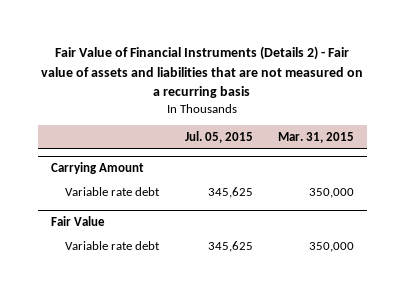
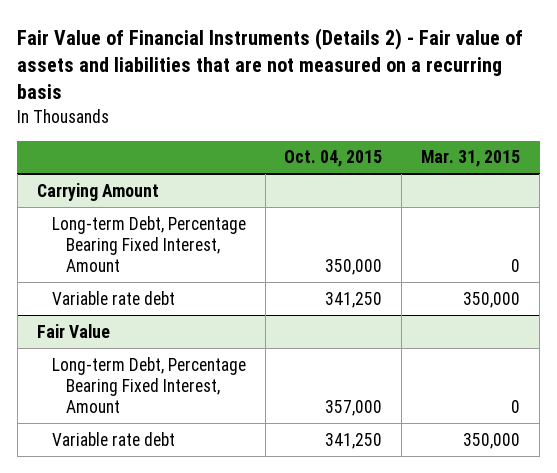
[184,130,253,143] Jul. 05, 2015 -> none
none -> [284,150,383,168] Oct. 04, 2015
none -> [51,215,246,272] Long-term Debt, Percentage Bearing Fixed Interest, Amount
none -> [51,356,246,413] Long-term Debt, Percentage Bearing Fixed Interest, Amount

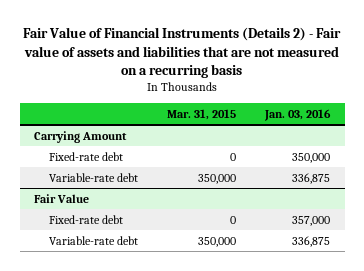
[284,150,383,168] Oct. 04, 2015 -> none
none -> [264,108,332,121] Jan. 03, 2016
[51,215,246,272] Long-term Debt, Percentage Bearing Fixed Interest, Amount -> [49,151,124,161] Fixed-rate debt
[51,290,175,305] Variable rate debt -> [49,172,139,182] Variable-rate debt
[51,356,246,413] Long-term Debt, Percentage Bearing Fixed Interest, Amount -> [49,214,124,224] Fixed-rate debt
[51,431,175,446] Variable rate debt -> [49,235,139,245] Variable-rate debt

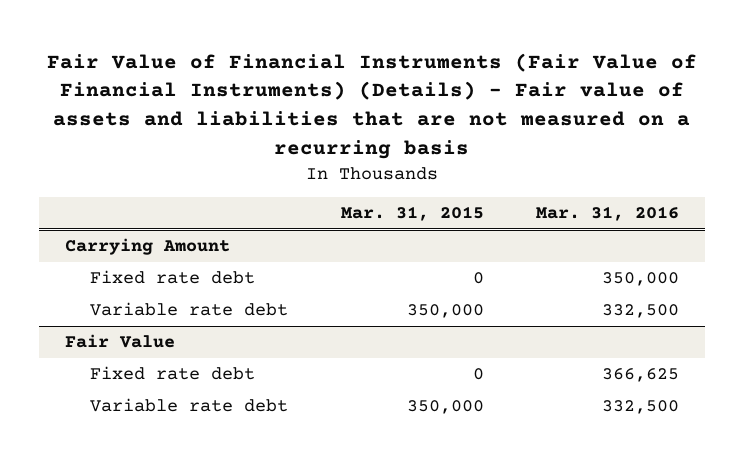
[23,27,342,79] Fair Value of Financial Instruments (Details 2) - Fair value of assets and liabilities that are not measured on a recurring basis -> [47,52,698,159] Fair Value of Financial Instruments (Fair Value of Financial Instruments) (Details) - Fair value of assets and liabilities that are not measured on a recurring basis
[264,108,332,121] Jan. 03, 2016 -> none
none -> [536,206,680,222] Mar. 31, 2016
[49,151,124,161] Fixed-rate debt -> [89,270,255,285] Fixed rate debt
[49,172,139,182] Variable-rate debt -> [89,302,288,317] Variable rate debt
[49,214,124,224] Fixed-rate debt -> [89,366,255,381] Fixed rate debt
[49,235,139,245] Variable-rate debt -> [89,398,288,413] Variable rate debt

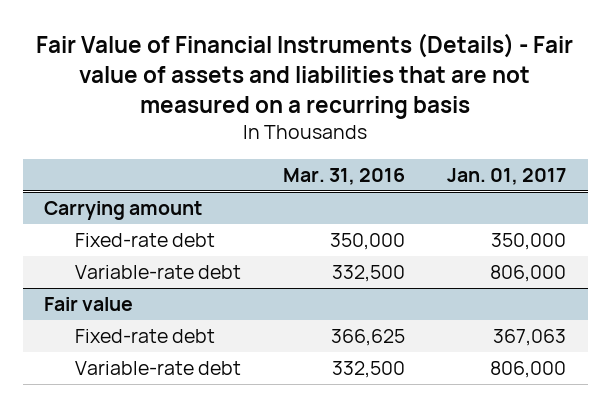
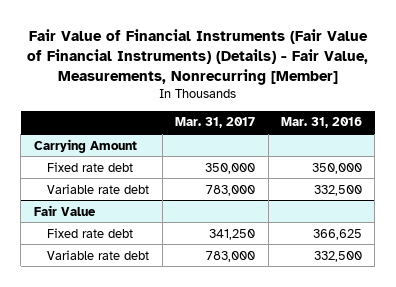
[36,32,574,120] Fair Value of Financial Instruments (Details) - Fair value of assets and liabilities that are not measured on a recurring basis -> [26,28,368,85] Fair Value of Financial Instruments (Fair Value of Financial Instruments) (Details) - Fair Value, Measurements, Nonrecurring [Member]
[447,167,567,185] Jan. 01, 2017 -> none
none -> [175,117,256,129] Mar. 31, 2017
[43,201,202,221] Carrying amount -> [33,138,137,153] Carrying Amount
[74,233,215,248] Fixed-rate debt -> [47,161,134,172] Fixed rate debt
[74,265,241,280] Variable-rate debt -> [47,183,150,194] Variable rate debt
[43,297,133,312] Fair value -> [33,204,96,216] Fair Value
[74,329,215,344] Fixed-rate debt -> [47,227,134,238] Fixed rate debt
[74,361,241,376] Variable-rate debt -> [47,249,150,260] Variable rate debt

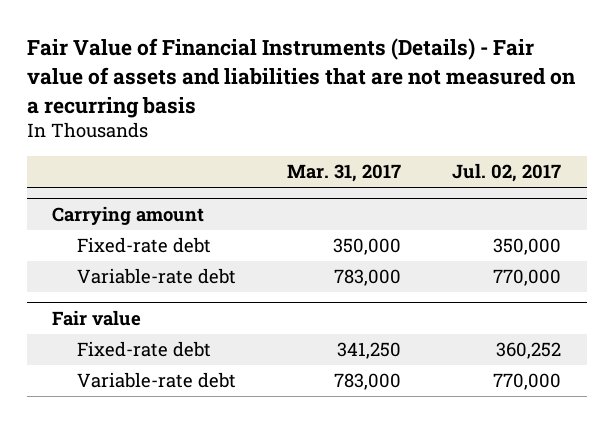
[26,28,368,85] Fair Value of Financial Instruments (Fair Value of Financial Instruments) (Details) - Fair Value, Measurements, Nonrecurring [Member] -> [26,38,576,118] Fair Value of Financial Instruments (Details) - Fair value of assets and liabilities that are not measured on a recurring basis
[280,117,362,129] Mar. 31, 2016 -> none
none -> [452,163,562,183] Jul. 02, 2017
[33,138,137,153] Carrying Amount -> [52,206,205,226] Carrying amount
[47,161,134,172] Fixed rate debt -> [76,237,211,254] Fixed-rate debt
[47,183,150,194] Variable rate debt -> [76,268,236,285] Variable-rate debt
[33,204,96,216] Fair Value -> [52,310,142,327] Fair value
[47,227,134,238] Fixed rate debt -> [76,341,211,358] Fixed-rate debt
[47,249,150,260] Variable rate debt -> [76,372,236,389] Variable-rate debt

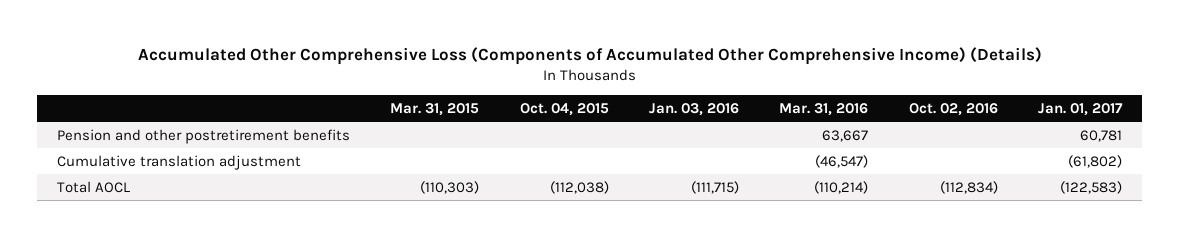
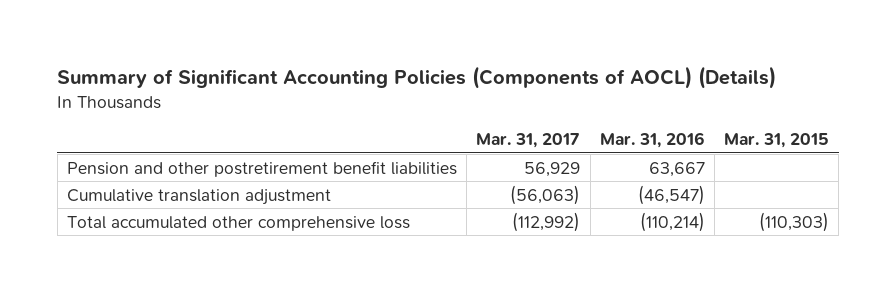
[137,47,1042,66] Accumulated Other Comprehensive Loss (Components of Accumulated Other Comprehensive Income) (Details) -> [57,66,777,90] Summary of Significant Accounting Policies (Components of AOCL) (Details)
[519,102,609,116] Oct. 04, 2015 -> none
[649,102,740,116] Jan. 03, 2016 -> none
[908,102,998,116] Oct. 02, 2016 -> none
[1038,102,1124,116] Jan. 01, 2017 -> none
none -> [476,132,581,148] Mar. 31, 2017
[57,128,351,144] Pension and other postretirement benefits -> [67,160,458,177] Pension and other postretirement benefit liabilities
[57,180,131,193] Total AOCL -> [67,215,411,231] Total accumulated other comprehensive loss

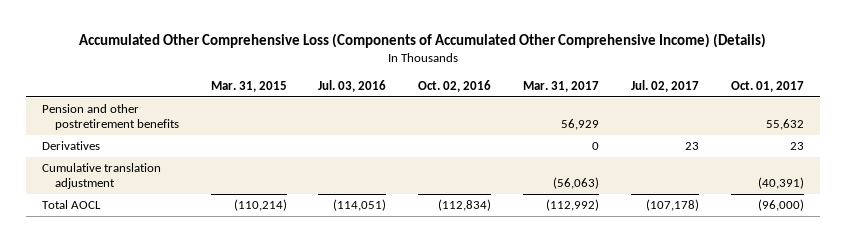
[57,66,777,90] Summary of Significant Accounting Policies (Components of AOCL) (Details) -> [78,33,766,49] Accumulated Other Comprehensive Loss (Components of Accumulated Other Comprehensive Income) (Details)
[599,131,705,148] Mar. 31, 2016 -> none
none -> [318,79,387,92] Jul. 03, 2016
none -> [418,79,492,92] Oct. 02, 2016
none -> [631,79,700,92] Jul. 02, 2017
none -> [730,80,804,92] Oct. 01, 2017
[67,160,458,177] Pension and other postretirement benefit liabilities -> [41,104,179,130] Pension and other postretirement benefits
none -> [41,141,100,151] Derivatives
[67,215,411,231] Total accumulated other comprehensive loss -> none
none -> [41,200,101,210] Total AOCL

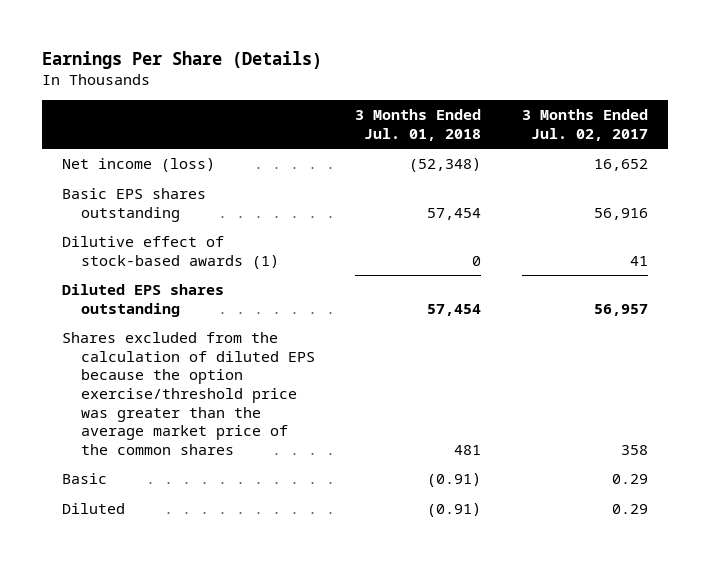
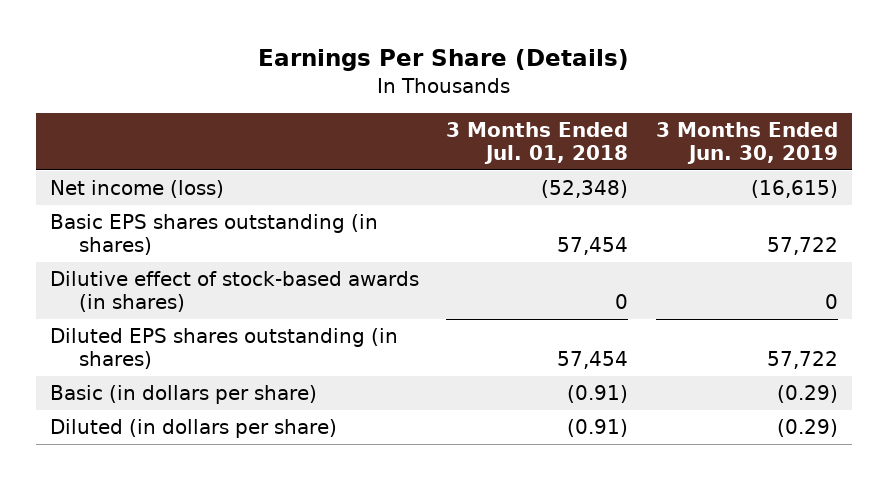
[522,109,649,141] 3 Months Ended Jul. 02, 2017 -> none
none -> [656,122,839,165] 3 Months Ended Jun. 30, 2019
[61,332,315,455] Shares excluded from the calculation of diluted EPS because the option exercise/threshold price was greater than the average market price of the common shares -> none
[61,188,206,222] Basic EPS shares outstanding -> [49,214,378,256] Basic EPS shares outstanding (in shares)
[61,236,279,269] Dilutive effect of stock-based awards (1) -> [49,271,419,313] Dilutive effect of stock-based awards (in shares)
[61,284,224,317] Diluted EPS shares outstanding -> [49,328,398,370] Diluted EPS shares outstanding (in shares)
[61,473,107,485] Basic -> [49,385,317,405] Basic (in dollars per share)
[61,503,125,515] Diluted -> [49,419,337,439] Diluted (in dollars per share)

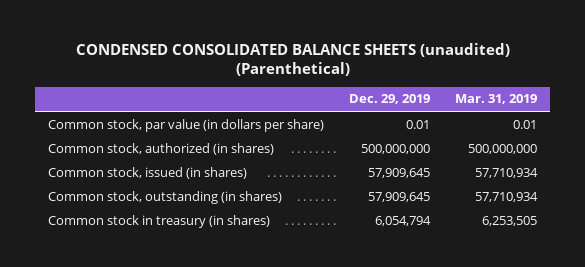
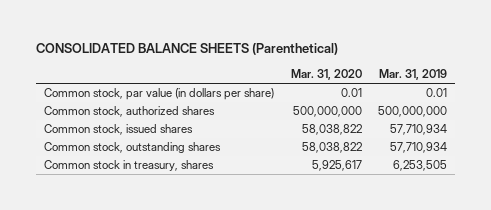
[75,42,510,77] CONDENSED CONSOLIDATED BALANCE SHEETS (unaudited) (Parenthetical) -> [35,43,338,56] CONSOLIDATED BALANCE SHEETS (Parenthetical)
[349,94,431,105] Dec. 29, 2019 -> none
none -> [290,69,362,81] Mar. 31, 2020
[47,142,274,155] Common stock, authorized (in shares) -> [43,106,215,118] Common stock, authorized shares
[47,166,247,179] Common stock, issued (in shares) -> [43,124,193,136] Common stock, issued shares
[47,190,282,204] Common stock, outstanding (in shares) -> [43,142,221,154] Common stock, outstanding shares
[47,214,270,228] Common stock in treasury (in shares) -> [43,160,214,172] Common stock in treasury, shares

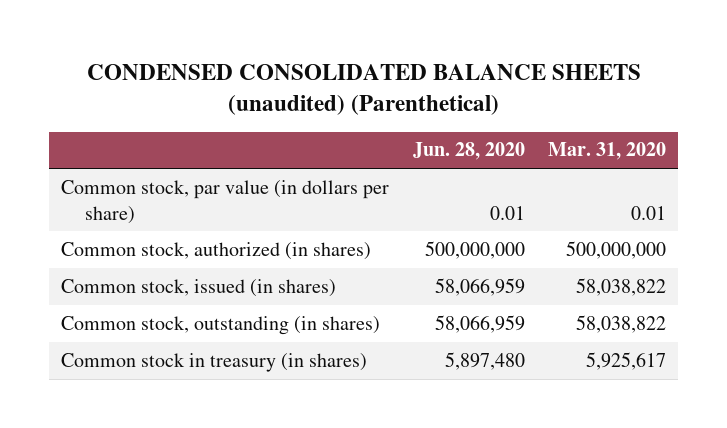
[35,43,338,56] CONSOLIDATED BALANCE SHEETS (Parenthetical) -> [86,64,641,116] CONDENSED CONSOLIDATED BALANCE SHEETS (unaudited) (Parenthetical)
[379,69,448,81] Mar. 31, 2019 -> none
none -> [412,142,525,161] Jun. 28, 2020
[43,106,215,118] Common stock, authorized shares -> [61,241,372,260] Common stock, authorized (in shares)
[43,124,193,136] Common stock, issued shares -> [61,278,337,297] Common stock, issued (in shares)
[43,142,221,154] Common stock, outstanding shares -> [61,315,381,335] Common stock, outstanding (in shares)
[43,160,214,172] Common stock in treasury, shares -> [61,352,368,372] Common stock in treasury (in shares)

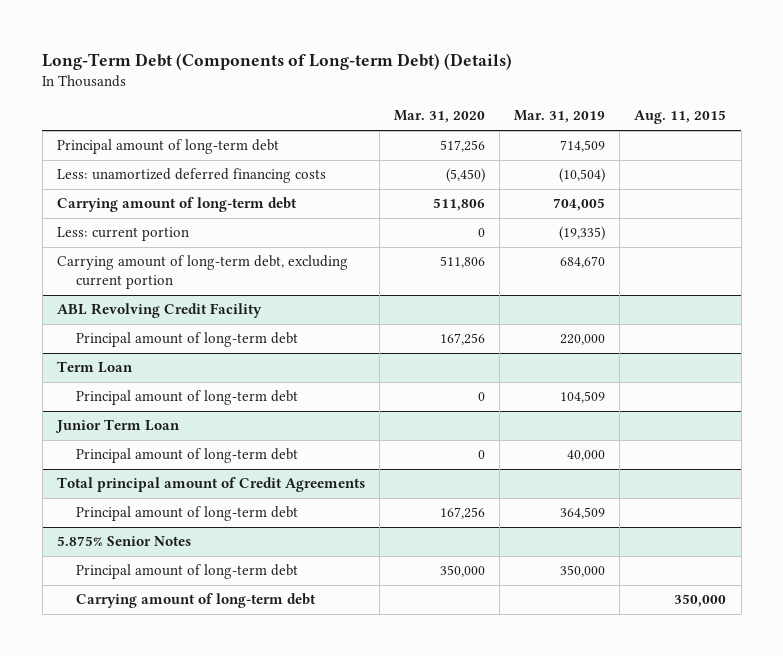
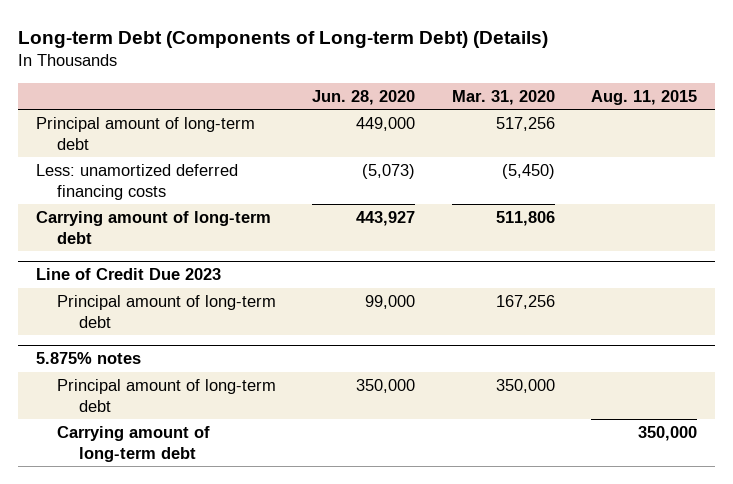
[42,52,513,70] Long-Term Debt (Components of Long-term Debt) (Details) -> [18,30,549,48] Long-term Debt (Components of Long-term Debt) (Details)
[514,110,606,124] Mar. 31, 2019 -> none
none -> [312,89,416,105] Jun. 28, 2020
[56,227,189,242] Less: current portion -> none
[56,255,348,290] Carrying amount of long-term debt, excluding current portion -> none
[76,332,299,348] Principal amount of long-term debt -> none
[56,361,133,374] Term Loan -> none
[76,390,299,406] Principal amount of long-term debt -> none
[54,419,180,434] Junior Term Loan -> none
[76,448,299,464] Principal amount of long-term debt -> none
[56,477,365,493] Total principal amount of Credit Agreements -> none
[56,303,262,319] ABL Revolving Credit Facility -> [36,268,222,281] Line of Credit Due 2023
[56,536,191,547] 5.875% Senior Notes -> [36,352,142,365] 5.875% notes

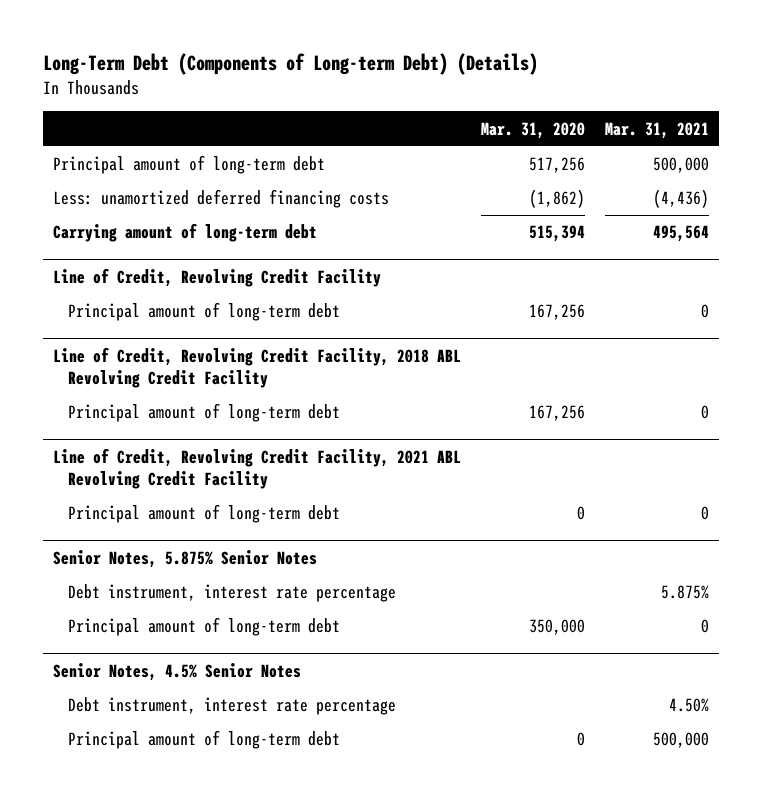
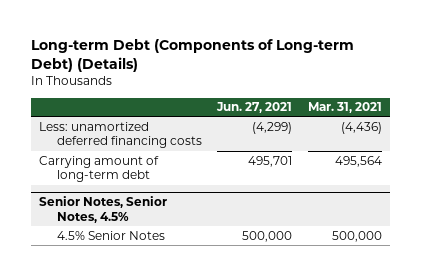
[42,52,538,75] Long-Term Debt (Components of Long-term Debt) (Details) -> [31,38,355,72] Long-term Debt (Components of Long-term Debt) (Details)
[480,121,585,139] Mar. 31, 2020 -> none
none -> [216,102,293,114] Jun. 27, 2021
[52,155,325,175] Principal amount of long-term debt -> none
[52,268,381,288] Line of Credit, Revolving Credit Facility -> none
[67,302,340,322] Principal amount of long-term debt -> none
[52,347,461,388] Line of Credit, Revolving Credit Facility, 2018 ABL Revolving Credit Facility -> none
[67,403,340,423] Principal amount of long-term debt -> none
[52,448,461,489] Line of Credit, Revolving Credit Facility, 2021 ABL Revolving Credit Facility -> none
[67,504,340,524] Principal amount of long-term debt -> none
[52,550,317,569] Senior Notes, 5.875% Senior Notes -> none
[67,584,396,603] Debt instrument, interest rate percentage -> none
[67,617,340,637] Principal amount of long-term debt -> none
[67,697,396,716] Debt instrument, interest rate percentage -> none
[67,730,340,750] Principal amount of long-term debt -> none
[52,663,301,682] Senior Notes, 4.5% Senior Notes -> [38,196,167,223] Senior Notes, Senior Notes, 4.5%
none -> [56,230,165,240] 4.5% Senior Notes

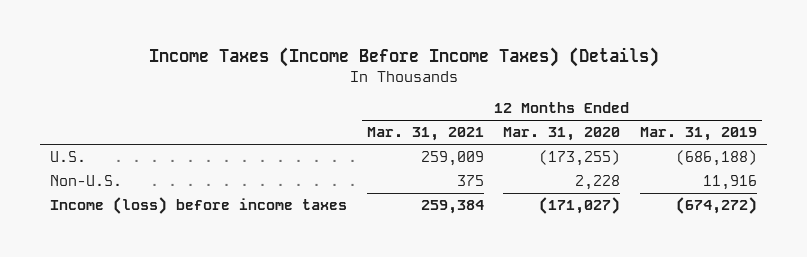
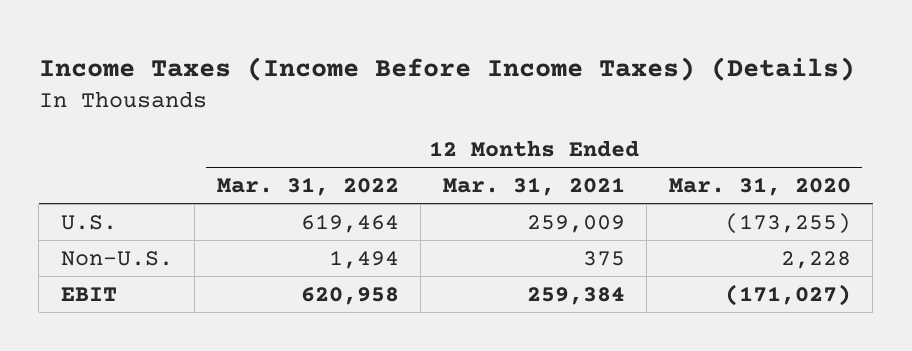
[640,127,758,142] Mar. 31, 2019 -> none
none -> [216,177,399,197] Mar. 31, 2022
[50,197,348,215] Income (loss) before income taxes -> [60,286,117,301] EBIT

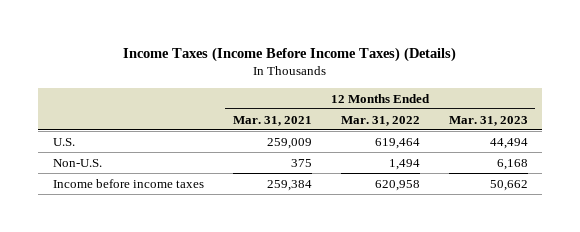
[668,177,851,197] Mar. 31, 2020 -> none
none -> [448,115,528,126] Mar. 31, 2023
[60,286,117,301] EBIT -> [52,178,204,188] Income before income taxes

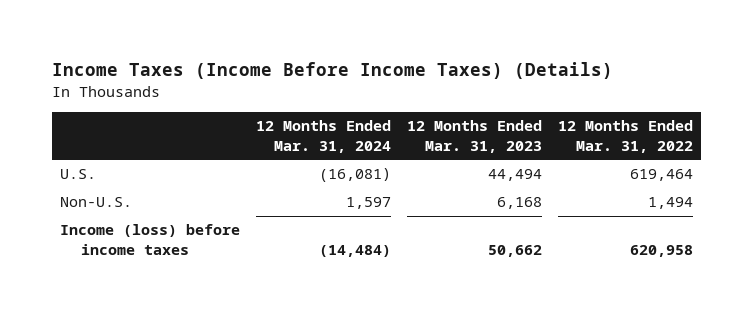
[232,115,312,126] Mar. 31, 2021 -> none
none -> [256,120,392,153] 12 Months Ended Mar. 31, 2024
[52,178,204,188] Income before income taxes -> [60,224,241,256] Income (loss) before income taxes

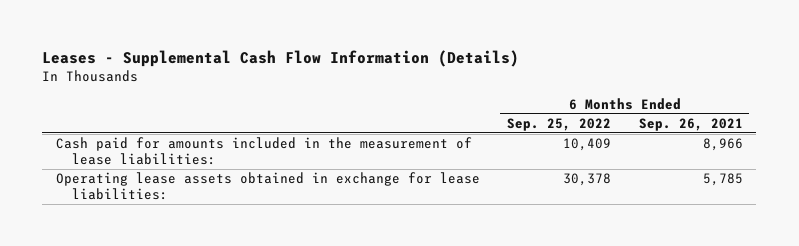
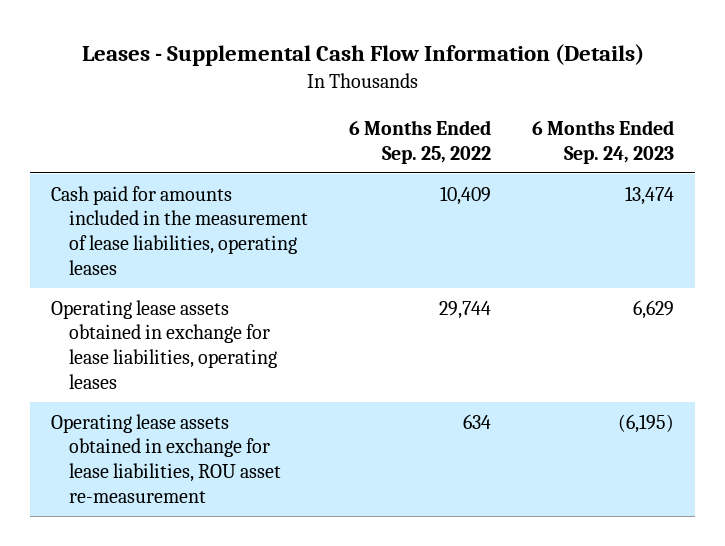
[638,117,743,131] Sep. 26, 2021 -> none
none -> [532,119,675,164] 6 Months Ended Sep. 24, 2023
[55,137,472,165] Cash paid for amounts included in the measurement of lease liabilities: -> [51,185,308,275] Cash paid for amounts included in the measurement of lease liabilities, operating leases
[55,172,480,200] Operating lease assets obtained in exchange for lease liabilities: -> [51,299,277,389] Operating lease assets obtained in exchange for lease liabilities, operating leases
[563,173,612,187] 30,378 -> [438,300,491,319] 29,744
none -> [51,413,281,503] Operating lease assets obtained in exchange for lease liabilities, ROU asset re-measurement

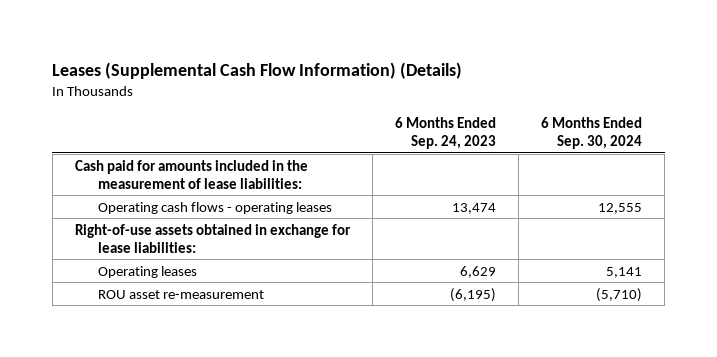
[81,44,644,67] Leases - Supplemental Cash Flow Information (Details) -> [52,61,463,79] Leases (Supplemental Cash Flow Information) (Details)
[348,119,491,164] 6 Months Ended Sep. 25, 2022 -> none
none -> [541,116,643,149] 6 Months Ended Sep. 30, 2024
none -> [74,159,308,189] Cash paid for amounts included in the measurement of lease liabilities:
[51,185,308,275] Cash paid for amounts included in the measurement of lease liabilities, operating leases -> [97,201,332,214] Operating cash flows - operating leases
none -> [74,223,351,253] Right-of-use assets obtained in exchange for lease liabilities:
[51,299,277,389] Operating lease assets obtained in exchange for lease liabilities, operating leases -> [97,265,197,278] Operating leases
[51,413,281,503] Operating lease assets obtained in exchange for lease liabilities, ROU asset re-measurement -> [97,289,264,299] ROU asset re-measurement

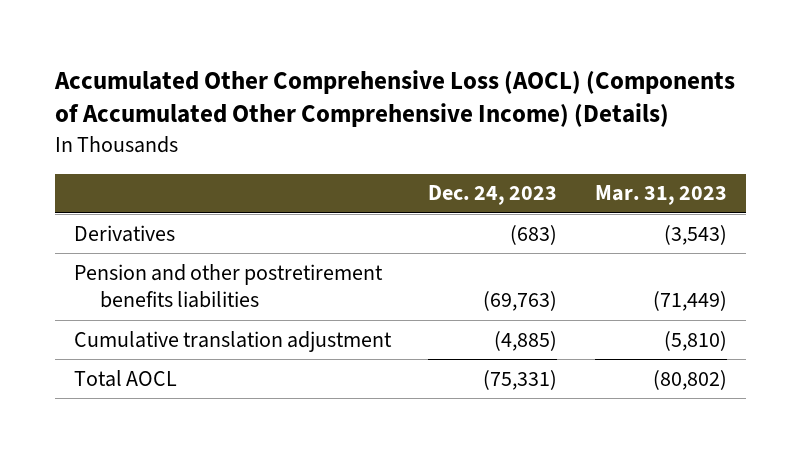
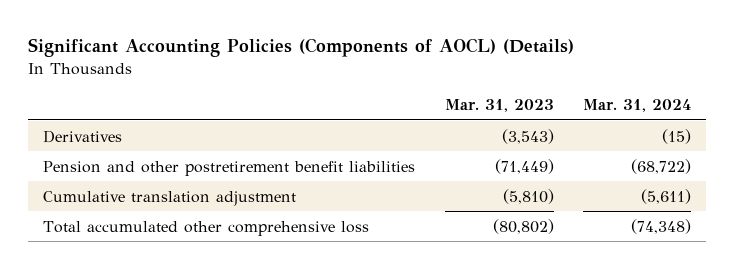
[53,69,735,128] Accumulated Other Comprehensive Loss (AOCL) (Components of Accumulated Other Comprehensive Income) (Details) -> [27,38,574,58] Significant Accounting Policies (Components of AOCL) (Details)
[428,185,558,206] Dec. 24, 2023 -> none
none -> [583,99,692,113] Mar. 31, 2024
[73,263,383,309] Pension and other postretirement benefits liabilities -> [42,160,415,176] Pension and other postretirement benefit liabilities
[73,369,177,387] Total AOCL -> [42,220,369,236] Total accumulated other comprehensive loss

